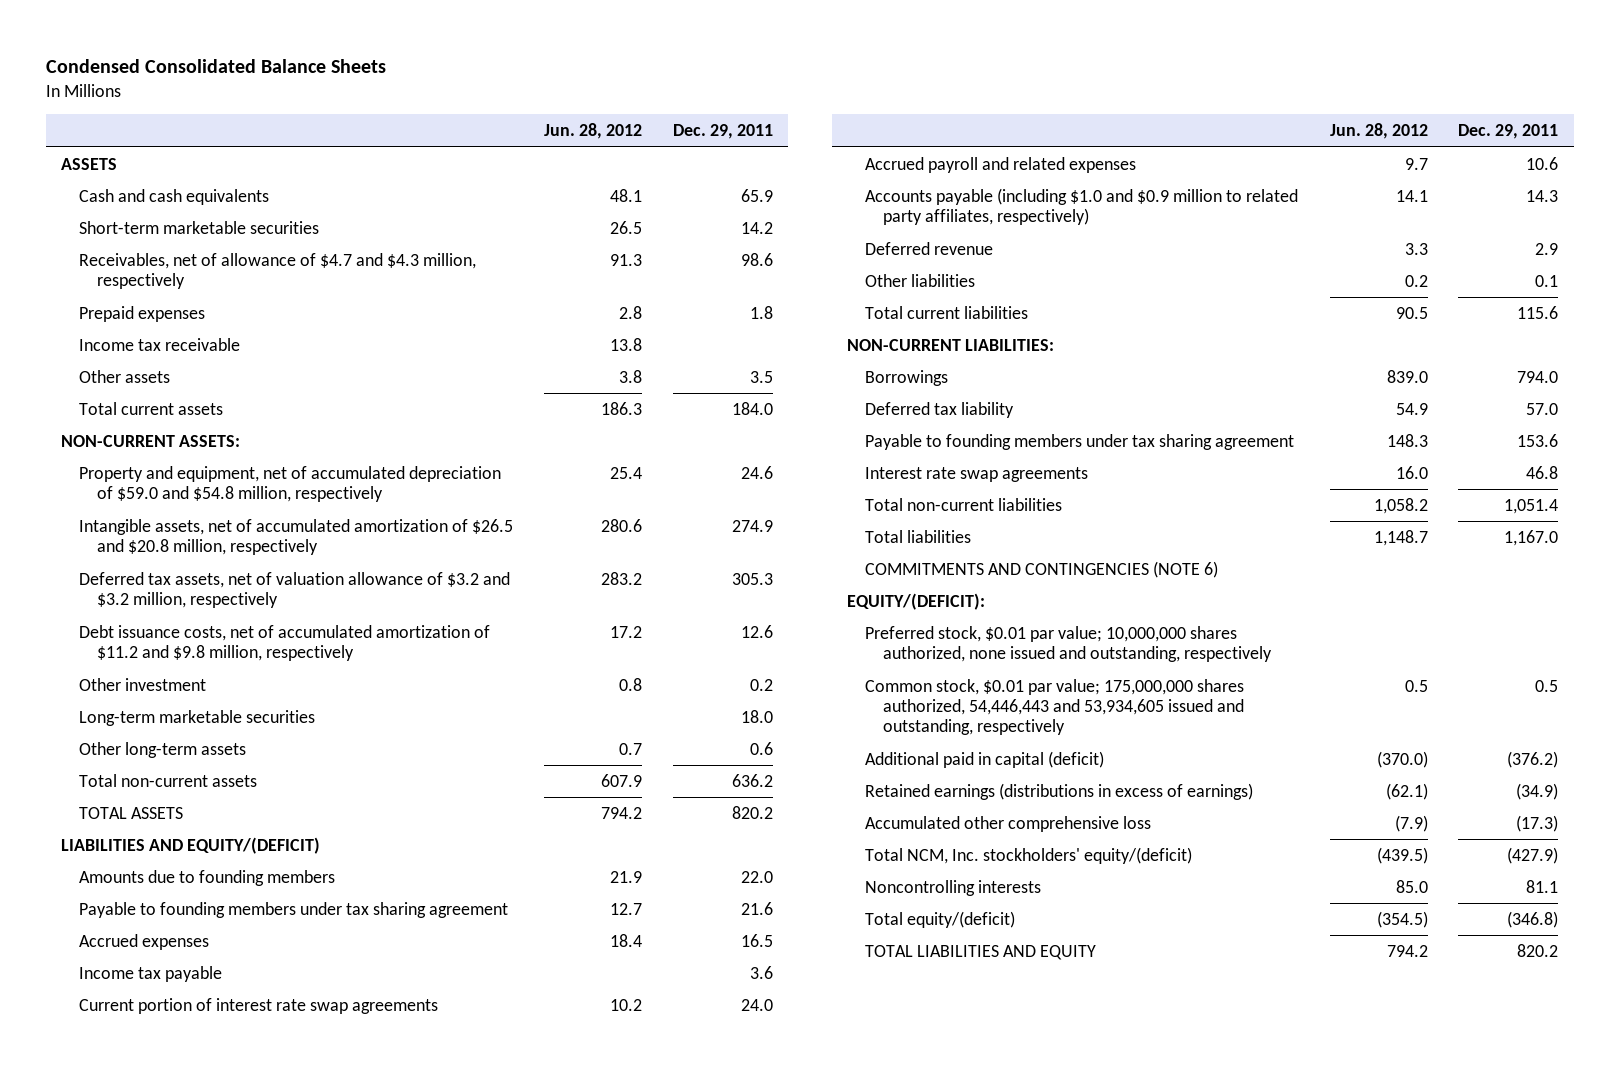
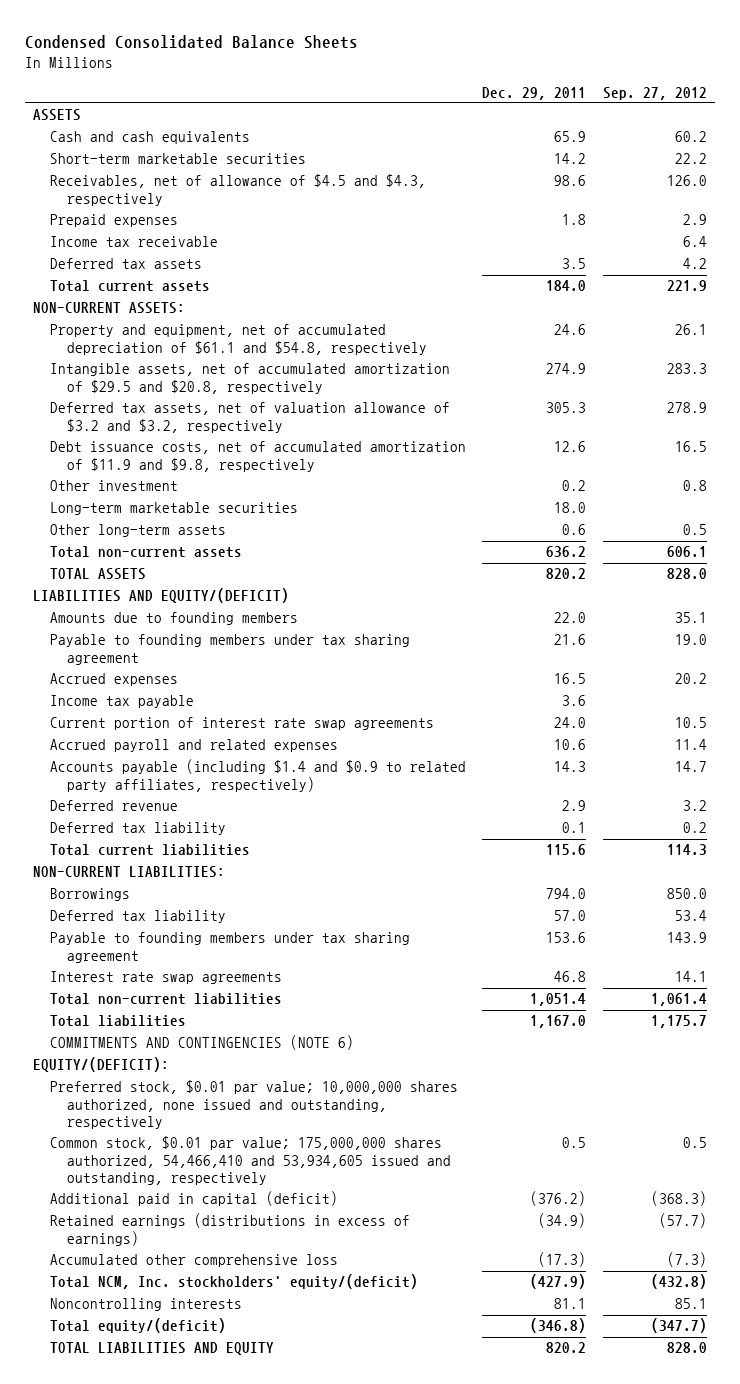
[544,123,643,140] Jun. 28, 2012 -> none
none -> [602,86,707,100] Sep. 27, 2012
[79,252,477,290] Receivables, net of allowance of $4.7 and $4.3 million, respectively -> [49,174,426,206] Receivables, net of allowance of $4.5 and $4.3, respectively
[79,369,171,383] Other assets -> none
none -> [49,258,202,270] Deferred tax assets
[79,465,502,503] Property and equipment, net of accumulated depreciation of $59.0 and $54.8 million, respectively -> [49,324,427,355] Property and equipment, net of accumulated depreciation of $61.1 and $54.8, respectively
[79,518,514,556] Intangible assets, net of accumulated amortization of $26.5 and $20.8 million, respectively -> [49,363,450,394] Intangible assets, net of accumulated amortization of $29.5 and $20.8, respectively
[79,571,511,609] Deferred tax assets, net of valuation allowance of $3.2 and $3.2 million, respectively -> [49,402,450,433] Deferred tax assets, net of valuation allowance of $3.2 and $3.2, respectively
[79,624,491,662] Debt issuance costs, net of accumulated amortization of $11.2 and $9.8 million, respectively -> [49,441,466,472] Debt issuance costs, net of accumulated amortization of $11.9 and $9.8, respectively
[865,187,1299,226] Accounts payable (including $1.0 and $0.9 million to related party affiliates, respectively) -> [49,759,466,792] Accounts payable (including $1.4 and $0.9 to related party affiliates, respectively)
[865,273,976,287] Other liabilities -> none
none -> [49,822,226,836] Deferred tax liability
[865,678,1245,736] Common stock, $0.01 par value; 175,000,000 shares authorized, 54,446,443 and 53,934,605 issued and outstanding, respectively -> [49,1136,451,1185] Common stock, $0.01 par value; 175,000,000 shares authorized, 54,466,410 and 53,934,605 issued and outstanding, respectively

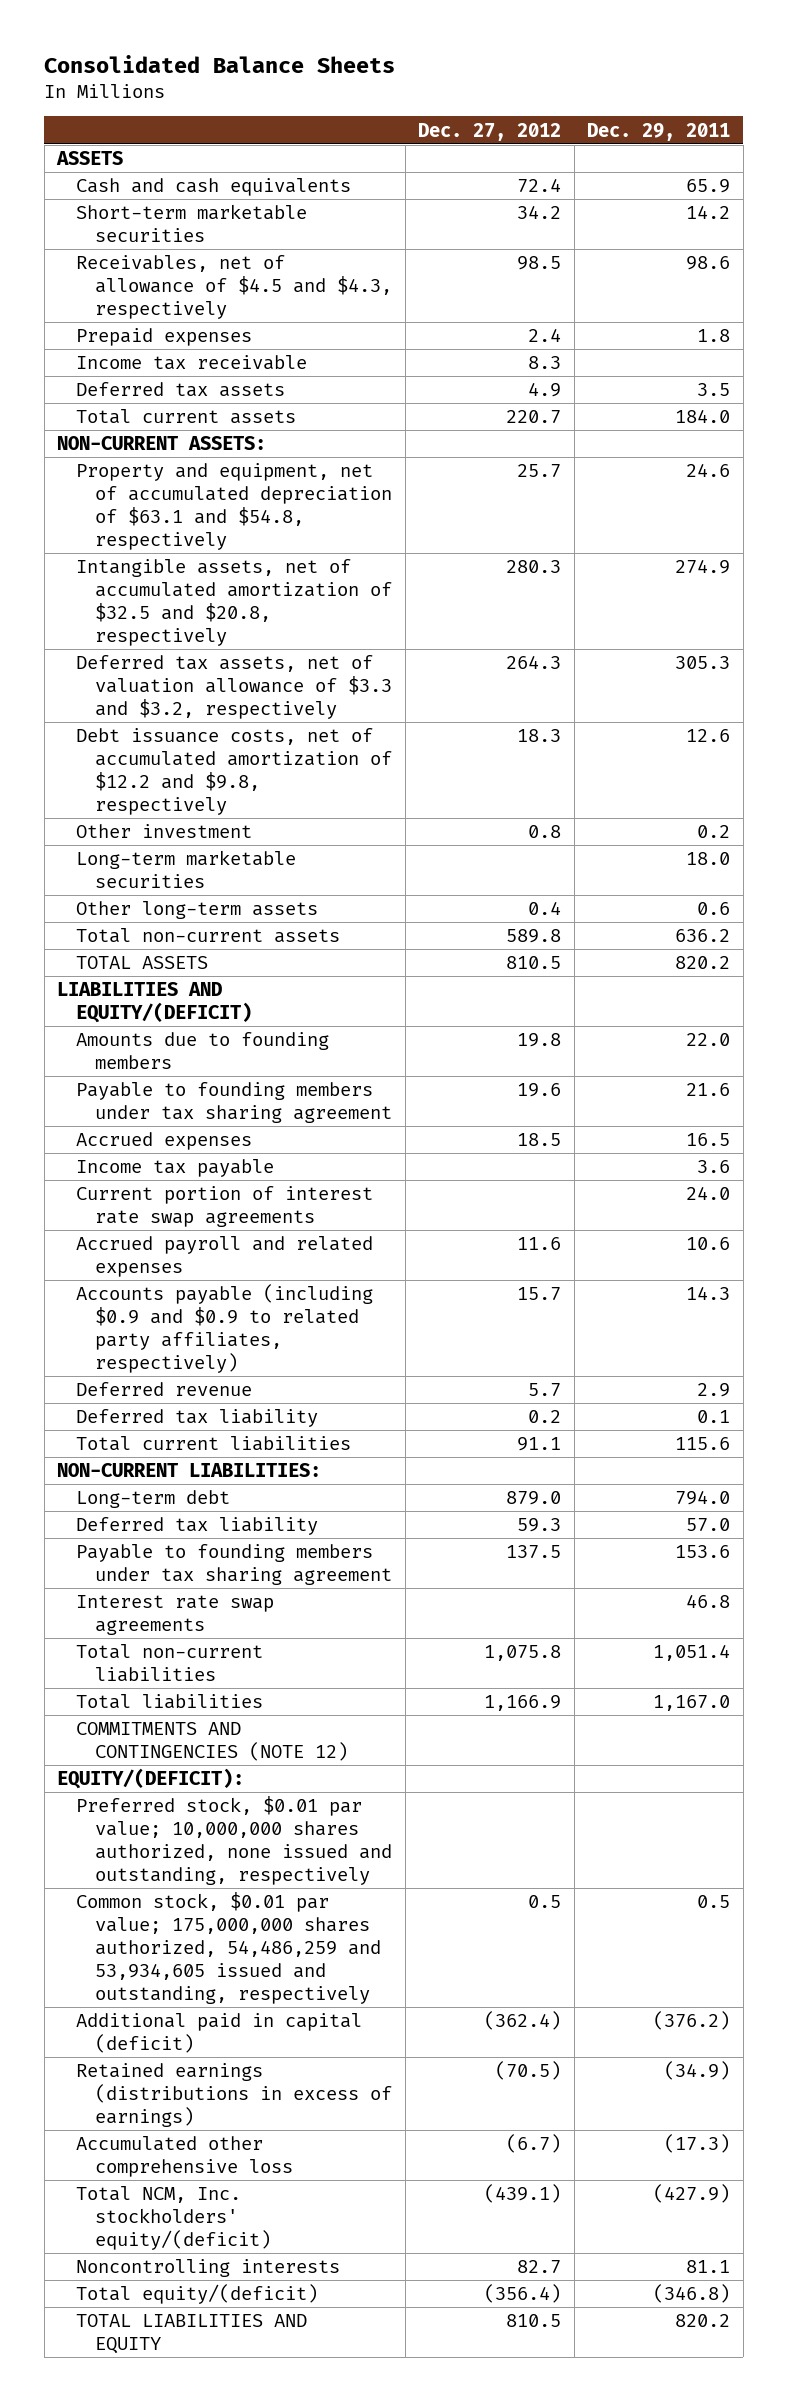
[24,35,358,50] Condensed Consolidated Balance Sheets -> [44,54,396,73] Consolidated Balance Sheets
[602,86,707,100] Sep. 27, 2012 -> none
none -> [418,122,562,141] Dec. 27, 2012
[49,324,427,355] Property and equipment, net of accumulated depreciation of $61.1 and $54.8, respectively -> [76,463,393,551] Property and equipment, net of accumulated depreciation of $63.1 and $54.8, respectively
[49,363,450,394] Intangible assets, net of accumulated amortization of $29.5 and $20.8, respectively -> [76,559,393,647] Intangible assets, net of accumulated amortization of $32.5 and $20.8, respectively
[49,402,450,433] Deferred tax assets, net of valuation allowance of $3.2 and $3.2, respectively -> [76,655,393,720] Deferred tax assets, net of valuation allowance of $3.3 and $3.2, respectively
[49,441,466,472] Debt issuance costs, net of accumulated amortization of $11.9 and $9.8, respectively -> [76,728,393,816] Debt issuance costs, net of accumulated amortization of $12.2 and $9.8, respectively
[49,759,466,792] Accounts payable (including $1.4 and $0.9 to related party affiliates, respectively) -> [76,1284,374,1374] Accounts payable (including $0.9 and $0.9 to related party affiliates, respectively)
[49,888,130,902] Borrowings -> [76,1490,231,1509] Long-term debt
[49,1035,354,1051] COMMITMENTS AND CONTINGENCIES (NOTE 6) -> [76,1722,349,1762] COMMITMENTS AND CONTINGENCIES (NOTE 12)
[49,1136,451,1185] Common stock, $0.01 par value; 175,000,000 shares authorized, 54,466,410 and 53,934,605 issued and outstanding, respectively -> [76,1892,382,2005] Common stock, $0.01 par value; 175,000,000 shares authorized, 54,486,259 and 53,934,605 issued and outstanding, respectively

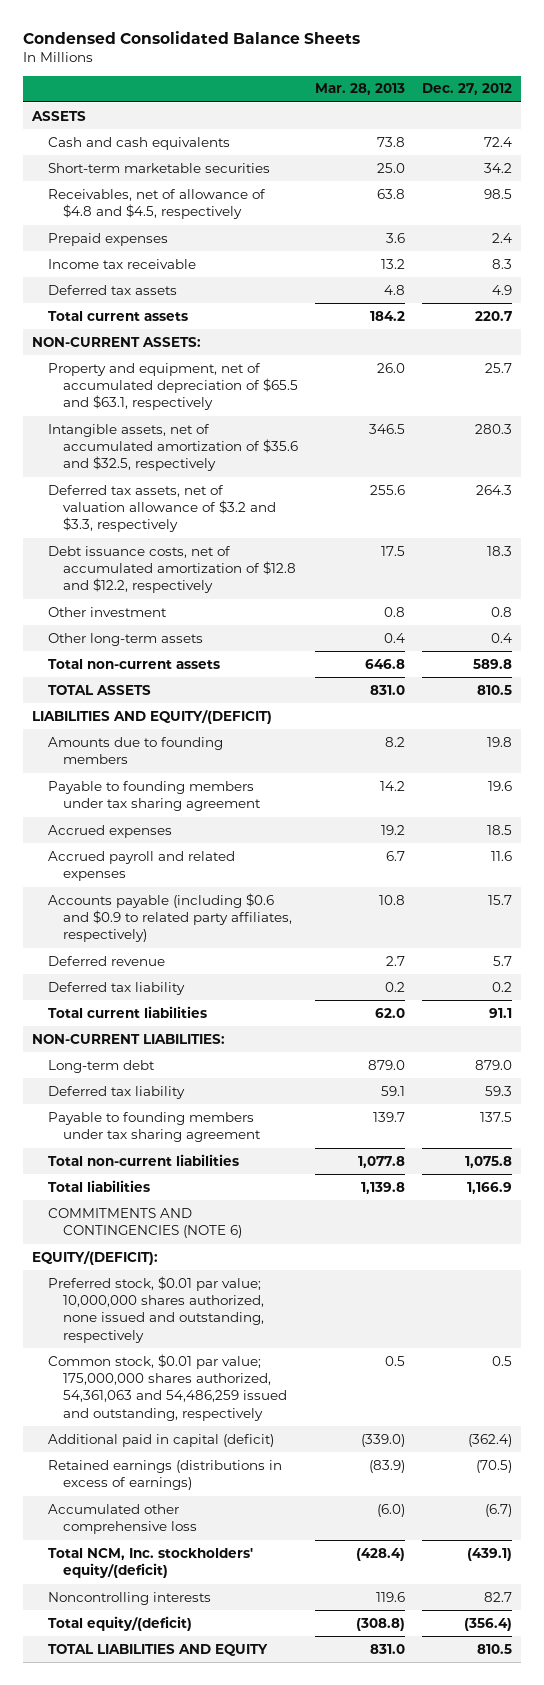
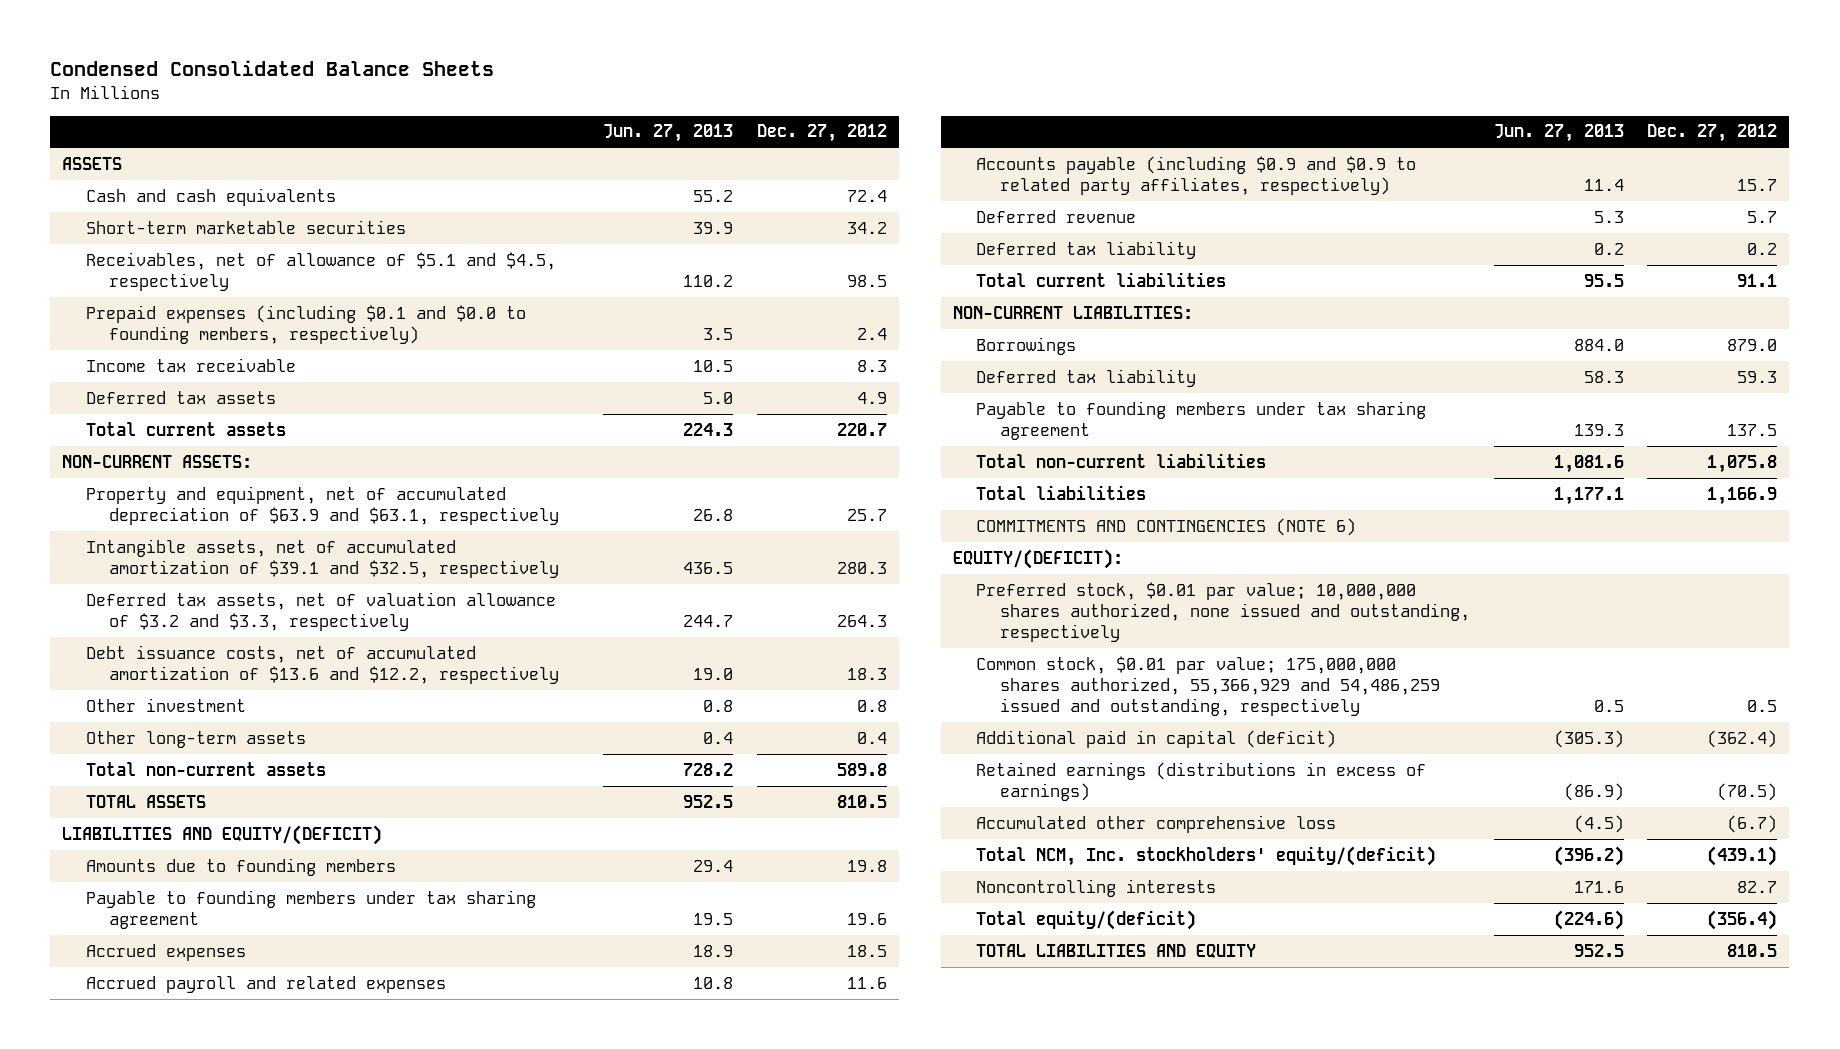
[315,83,406,96] Mar. 28, 2013 -> none
none -> [603,124,734,143] Jun. 27, 2013
[47,188,266,220] Receivables, net of allowance of $4.8 and $4.5, respectively -> [85,251,556,291] Receivables, net of allowance of $5.1 and $4.5, respectively
[47,232,168,246] Prepaid expenses -> [85,304,526,344] Prepaid expenses (including $0.1 and $0.0 to founding members, respectively)
[47,362,299,411] Property and equipment, net of accumulated depreciation of $65.5 and $63.1, respectively -> [85,485,560,525] Property and equipment, net of accumulated depreciation of $63.9 and $63.1, respectively
[47,423,299,472] Intangible assets, net of accumulated amortization of $35.6 and $32.5, respectively -> [85,538,560,578] Intangible assets, net of accumulated amortization of $39.1 and $32.5, respectively
[47,545,297,594] Debt issuance costs, net of accumulated amortization of $12.8 and $12.2, respectively -> [85,644,560,684] Debt issuance costs, net of accumulated amortization of $13.6 and $12.2, respectively
[47,892,293,943] Accounts payable (including $0.6 and $0.9 to related party affiliates, respectively) -> [976,155,1417,195] Accounts payable (including $0.9 and $0.9 to related party affiliates, respectively)
[47,1059,155,1073] Long-term debt -> [976,336,1077,355] Borrowings
[47,1353,288,1421] Common stock, $0.01 par value; 175,000,000 shares authorized, 54,361,063 and 54,486,259 issued and outstanding, respectively -> [976,655,1440,716] Common stock, $0.01 par value; 175,000,000 shares authorized, 55,366,929 and 54,486,259 issued and outstanding, respectively

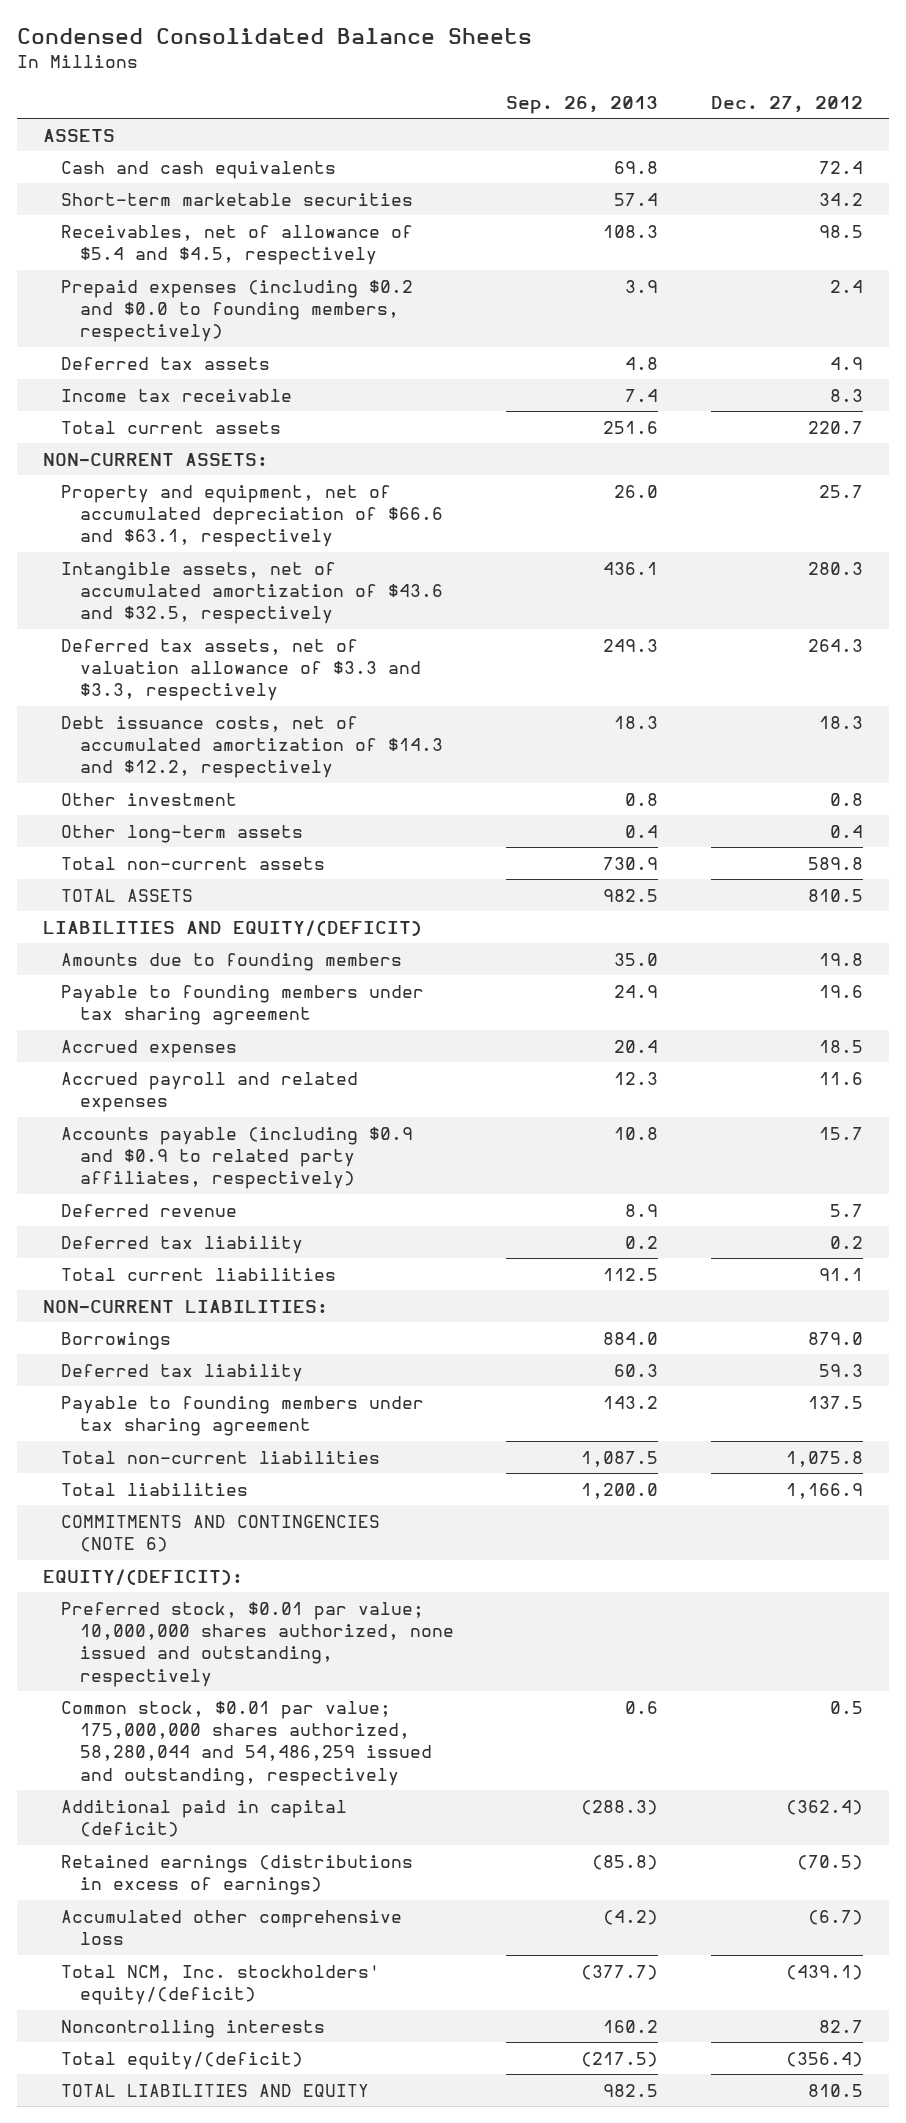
[603,124,734,143] Jun. 27, 2013 -> none
none -> [506,95,659,114] Sep. 26, 2013
[85,251,556,291] Receivables, net of allowance of $5.1 and $4.5, respectively -> [61,224,414,266] Receivables, net of allowance of $5.4 and $4.5, respectively
[85,304,526,344] Prepaid expenses (including $0.1 and $0.0 to founding members, respectively) -> [61,279,414,343] Prepaid expenses (including $0.2 and $0.0 to founding members, respectively)
[85,357,296,372] Income tax receivable -> [61,388,293,402] Income tax receivable
[85,485,560,525] Property and equipment, net of accumulated depreciation of $63.9 and $63.1, respectively -> [61,484,443,548] Property and equipment, net of accumulated depreciation of $66.6 and $63.1, respectively
[85,538,560,578] Intangible assets, net of accumulated amortization of $39.1 and $32.5, respectively -> [61,561,443,625] Intangible assets, net of accumulated amortization of $43.6 and $32.5, respectively
[85,591,556,631] Deferred tax assets, net of valuation allowance of $3.2 and $3.3, respectively -> [61,638,421,702] Deferred tax assets, net of valuation allowance of $3.3 and $3.3, respectively
[85,644,560,684] Debt issuance costs, net of accumulated amortization of $13.6 and $12.2, respectively -> [61,715,443,779] Debt issuance costs, net of accumulated amortization of $14.3 and $12.2, respectively
[976,655,1440,716] Common stock, $0.01 par value; 175,000,000 shares authorized, 55,366,929 and 54,486,259 issued and outstanding, respectively -> [61,1700,432,1786] Common stock, $0.01 par value; 175,000,000 shares authorized, 58,280,044 and 54,486,259 issued and outstanding, respectively

